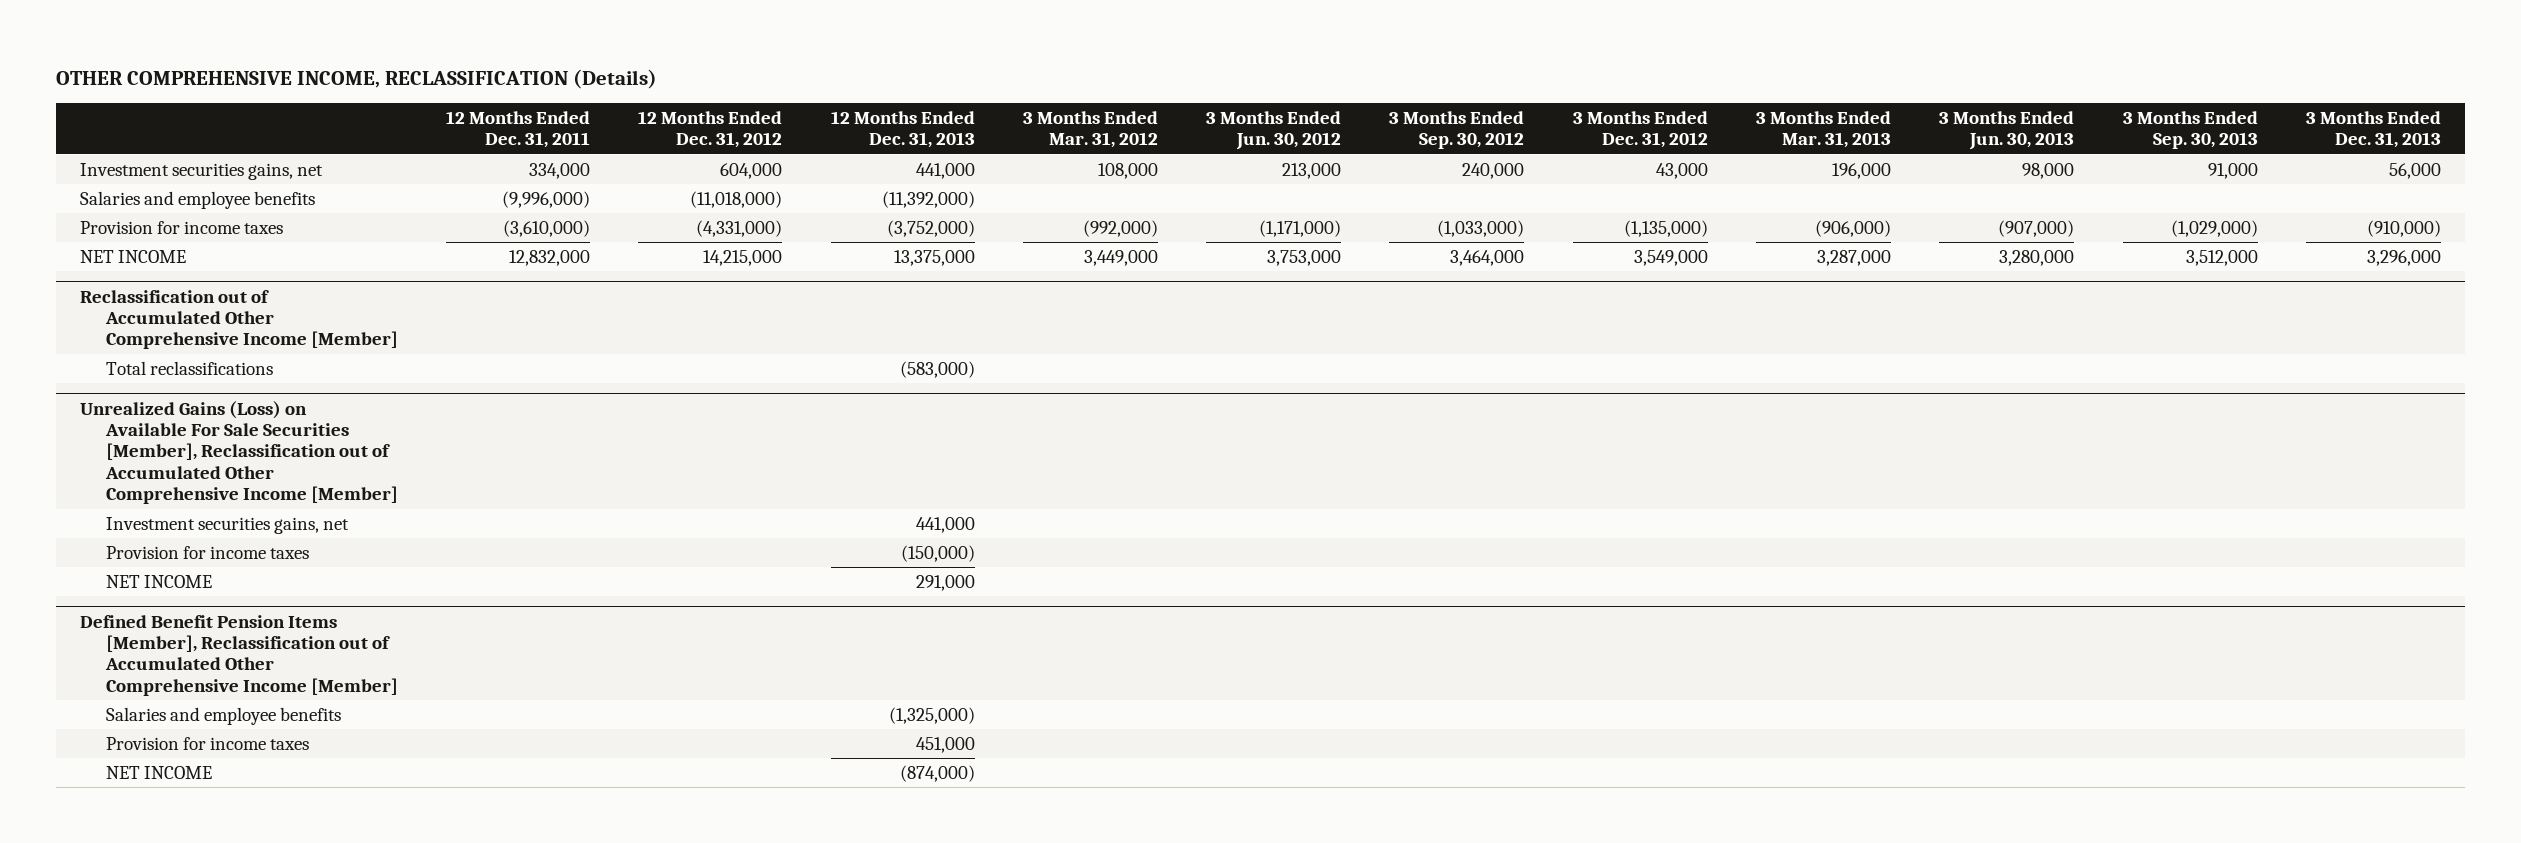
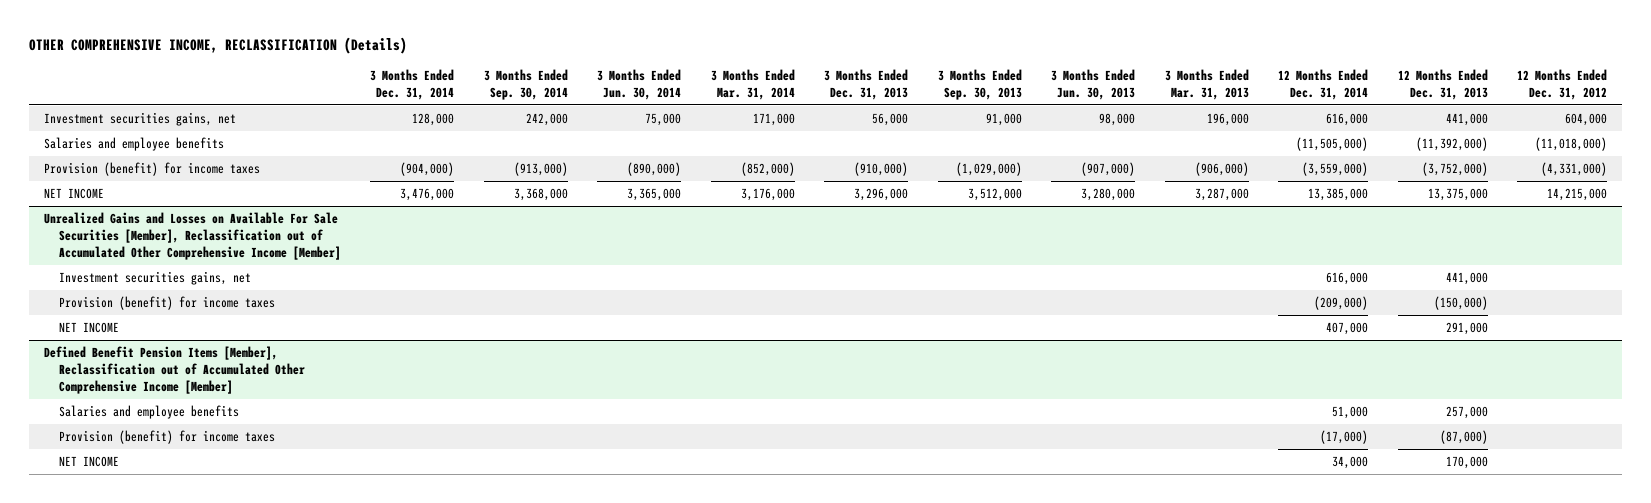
[445,110,590,149] 12 Months Ended Dec. 31, 2011 -> none
[1022,110,1158,149] 3 Months Ended Mar. 31, 2012 -> none
[1206,110,1342,151] 3 Months Ended Jun. 30, 2012 -> none
[1389,110,1525,150] 3 Months Ended Sep. 30, 2012 -> none
[1572,110,1708,149] 3 Months Ended Dec. 31, 2012 -> none
none -> [370,68,455,100] 3 Months Ended Dec. 31, 2014
none -> [483,68,568,100] 3 Months Ended Sep. 30, 2014
none -> [597,68,682,100] 3 Months Ended Jun. 30, 2014
none -> [710,68,795,100] 3 Months Ended Mar. 31, 2014
none -> [1278,68,1369,100] 12 Months Ended Dec. 31, 2014
[80,220,284,234] Provision for income taxes -> [43,162,260,177] Provision (benefit) for income taxes
[80,289,398,350] Reclassification out of Accumulated Other Comprehensive Income [Member] -> none
[105,360,273,375] Total reclassifications -> none
[80,400,398,505] Unrealized Gains (Loss) on Available For Sale Securities [Member], Reclassification out of Accumulated Other Comprehensive Income [Member] -> [43,212,341,260] Unrealized Gains and Losses on Available For Sale Securities [Member], Reclassification out of Accumulated Other Comprehensive Income [Member]
[105,545,309,559] Provision for income taxes -> [58,296,275,311] Provision (benefit) for income taxes
[888,706,975,724] (1,325,000) -> [1445,406,1488,420] 257,000
[105,736,309,750] Provision for income taxes -> [58,430,275,445] Provision (benefit) for income taxes
[915,736,975,753] 451,000 -> [1439,430,1488,445] (87,000)
[899,764,975,782] (874,000) -> [1445,456,1488,470] 170,000

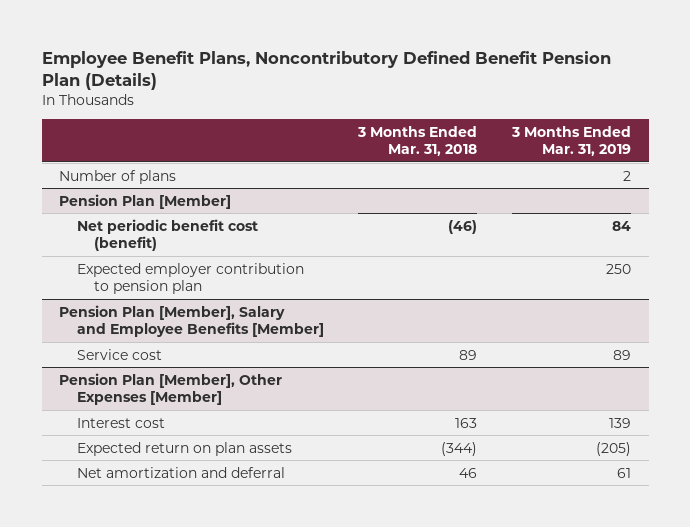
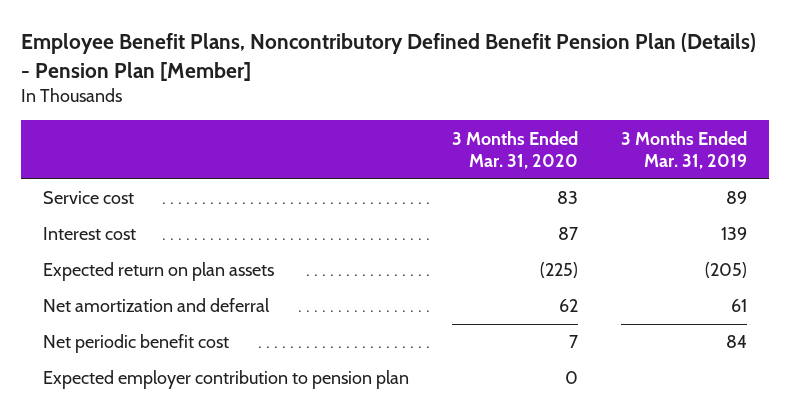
[41,50,611,90] Employee Benefit Plans, Noncontributory Defined Benefit Pension Plan (Details) -> [21,33,757,81] Employee Benefit Plans, Noncontributory Defined Benefit Pension Plan (Details) - Pension Plan [Member]
[357,125,478,157] 3 Months Ended Mar. 31, 2018 -> none
none -> [451,130,578,169] 3 Months Ended Mar. 31, 2020
[59,169,177,184] Number of plans -> none
[59,193,232,209] Pension Plan [Member] -> none
[76,218,258,251] Net periodic benefit cost (benefit) -> none
[76,262,304,294] Expected employer contribution to pension plan -> none
[59,304,324,337] Pension Plan [Member], Salary and Employee Benefits [Member] -> none
[59,372,283,405] Pension Plan [Member], Other Expenses [Member] -> none
none -> [42,334,229,354] Net periodic benefit cost
none -> [42,370,409,390] Expected employer contribution to pension plan

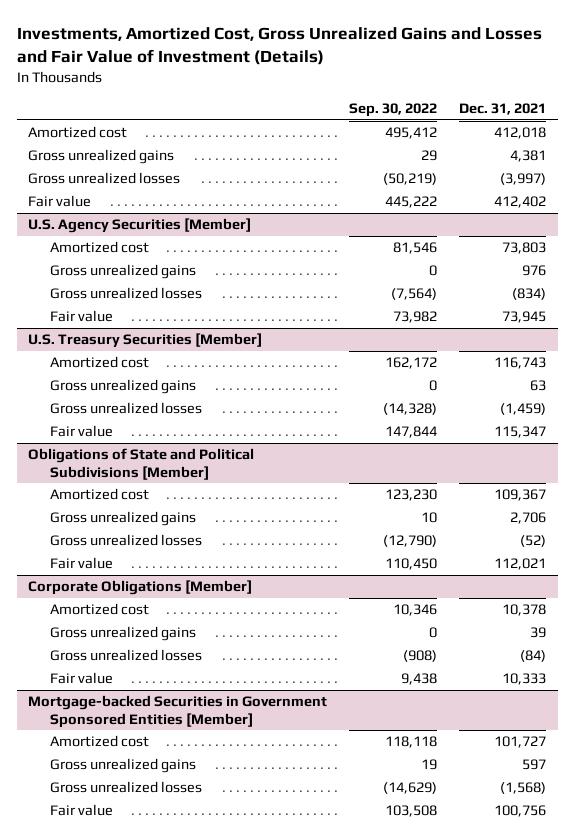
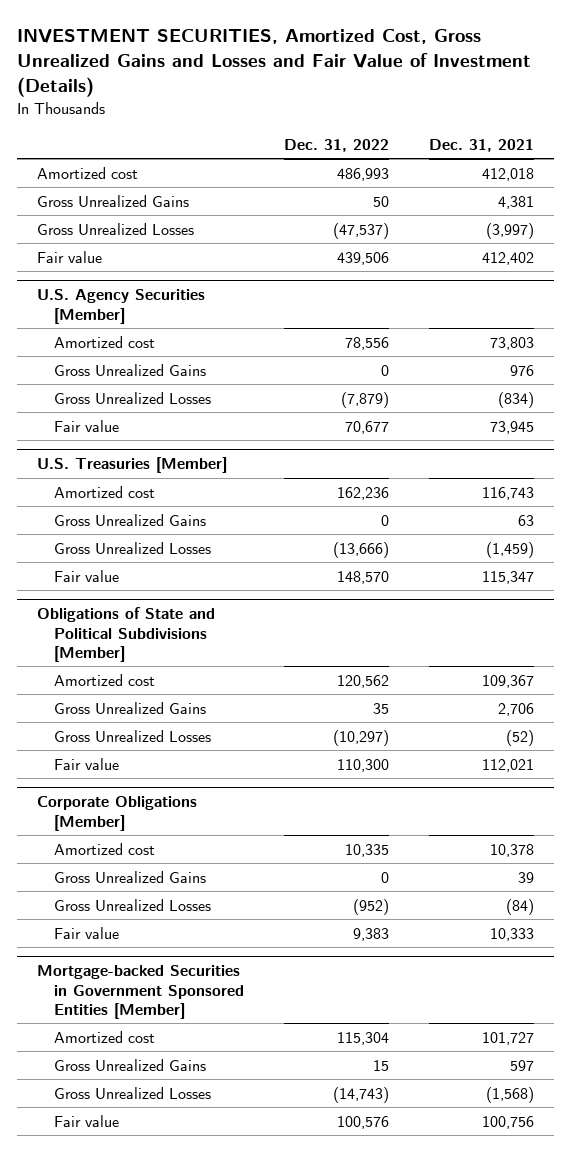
[16,27,542,66] Investments, Amortized Cost, Gross Unrealized Gains and Losses and Fair Value of Investment (Details) -> [16,28,531,97] INVESTMENT SECURITIES, Amortized Cost, Gross Unrealized Gains and Losses and Fair Value of Investment (Details)
[349,103,438,118] Sep. 30, 2022 -> none
none -> [283,138,389,152] Dec. 31, 2022
[27,149,174,165] Gross unrealized gains -> [36,194,189,207] Gross Unrealized Gains
[27,172,180,185] Gross unrealized losses -> [36,222,194,235] Gross Unrealized Losses
[49,264,196,280] Gross unrealized gains -> [53,363,206,376] Gross Unrealized Gains
[49,287,202,300] Gross unrealized losses -> [53,391,211,404] Gross Unrealized Losses
[27,333,262,349] U.S. Treasury Securities [Member] -> [36,457,227,474] U.S. Treasuries [Member]
[49,379,196,395] Gross unrealized gains -> [53,513,206,526] Gross Unrealized Gains
[49,402,202,415] Gross unrealized losses -> [53,541,211,554] Gross Unrealized Losses
[49,511,196,527] Gross unrealized gains -> [53,701,206,714] Gross Unrealized Gains
[49,534,202,547] Gross unrealized losses -> [53,729,211,742] Gross Unrealized Losses
[49,626,196,642] Gross unrealized gains -> [53,870,206,883] Gross Unrealized Gains
[49,649,202,662] Gross unrealized losses -> [53,898,211,911] Gross Unrealized Losses
[49,758,196,774] Gross unrealized gains -> [53,1058,206,1071] Gross Unrealized Gains
[49,781,202,794] Gross unrealized losses -> [53,1086,211,1099] Gross Unrealized Losses

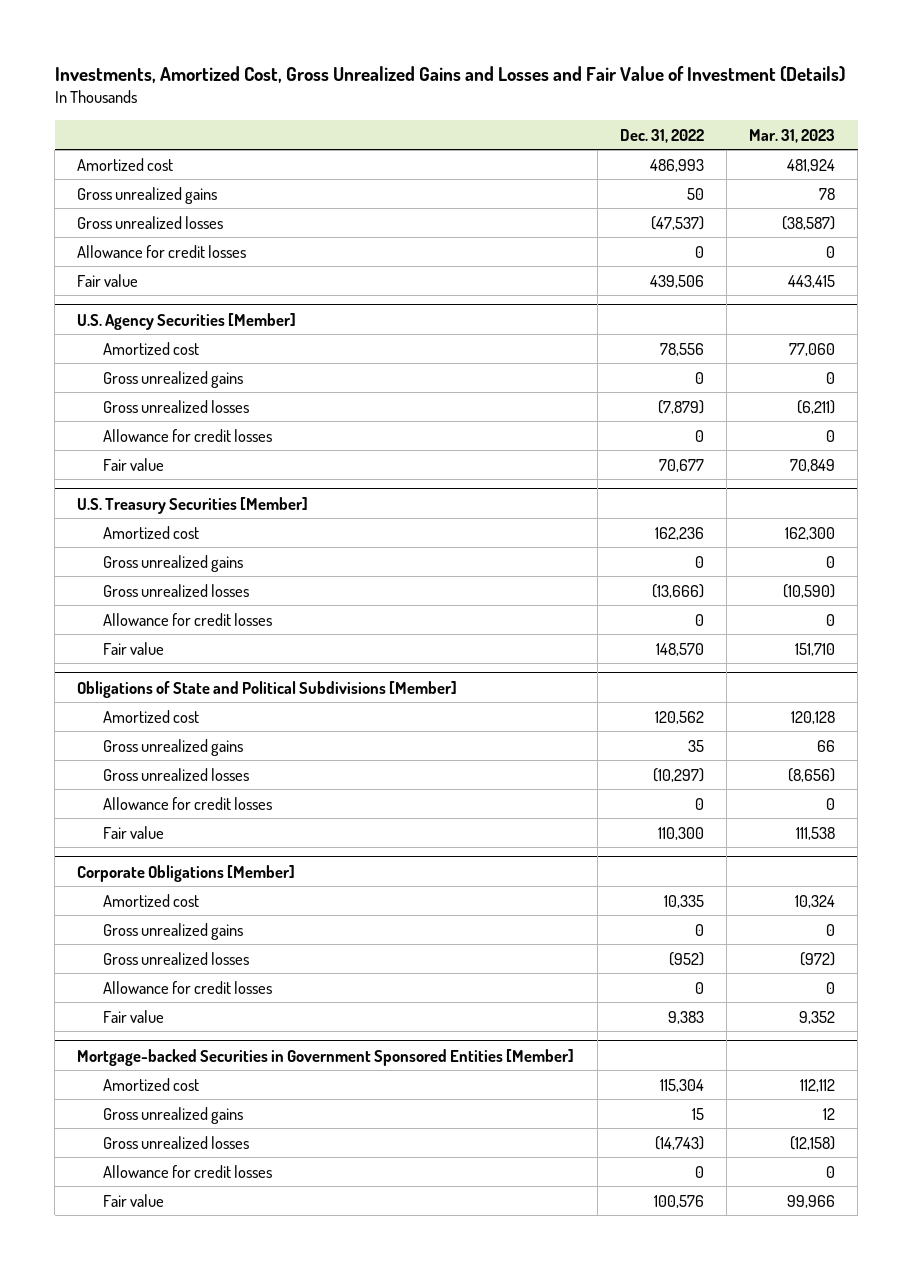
[16,28,531,97] INVESTMENT SECURITIES, Amortized Cost, Gross Unrealized Gains and Losses and Fair Value of Investment (Details) -> [54,65,845,83] Investments, Amortized Cost, Gross Unrealized Gains and Losses and Fair Value of Investment (Details)
[428,138,534,152] Dec. 31, 2021 -> none
none -> [748,128,835,143] Mar. 31, 2023
[36,194,189,207] Gross Unrealized Gains -> [77,186,218,204] Gross unrealized gains
[36,222,194,235] Gross Unrealized Losses -> [77,215,224,229] Gross unrealized losses
none -> [77,244,247,258] Allowance for credit losses
[53,363,206,376] Gross Unrealized Gains -> [102,370,243,388] Gross unrealized gains
[53,391,211,404] Gross Unrealized Losses -> [102,399,249,413] Gross unrealized losses
none -> [102,428,272,442] Allowance for credit losses
[36,457,227,474] U.S. Treasuries [Member] -> [77,496,309,514] U.S. Treasury Securities [Member]
[53,513,206,526] Gross Unrealized Gains -> [102,554,243,572] Gross unrealized gains
[53,541,211,554] Gross Unrealized Losses -> [102,583,249,597] Gross unrealized losses
none -> [102,612,272,626] Allowance for credit losses
[53,701,206,714] Gross Unrealized Gains -> [102,738,243,756] Gross unrealized gains
[53,729,211,742] Gross Unrealized Losses -> [102,767,249,781] Gross unrealized losses
none -> [102,796,272,810] Allowance for credit losses
[53,870,206,883] Gross Unrealized Gains -> [102,922,243,940] Gross unrealized gains
[53,898,211,911] Gross Unrealized Losses -> [102,951,249,965] Gross unrealized losses
none -> [102,980,272,994] Allowance for credit losses
[53,1058,206,1071] Gross Unrealized Gains -> [102,1106,243,1124] Gross unrealized gains
[53,1086,211,1099] Gross Unrealized Losses -> [102,1135,249,1149] Gross unrealized losses
none -> [102,1164,272,1178] Allowance for credit losses

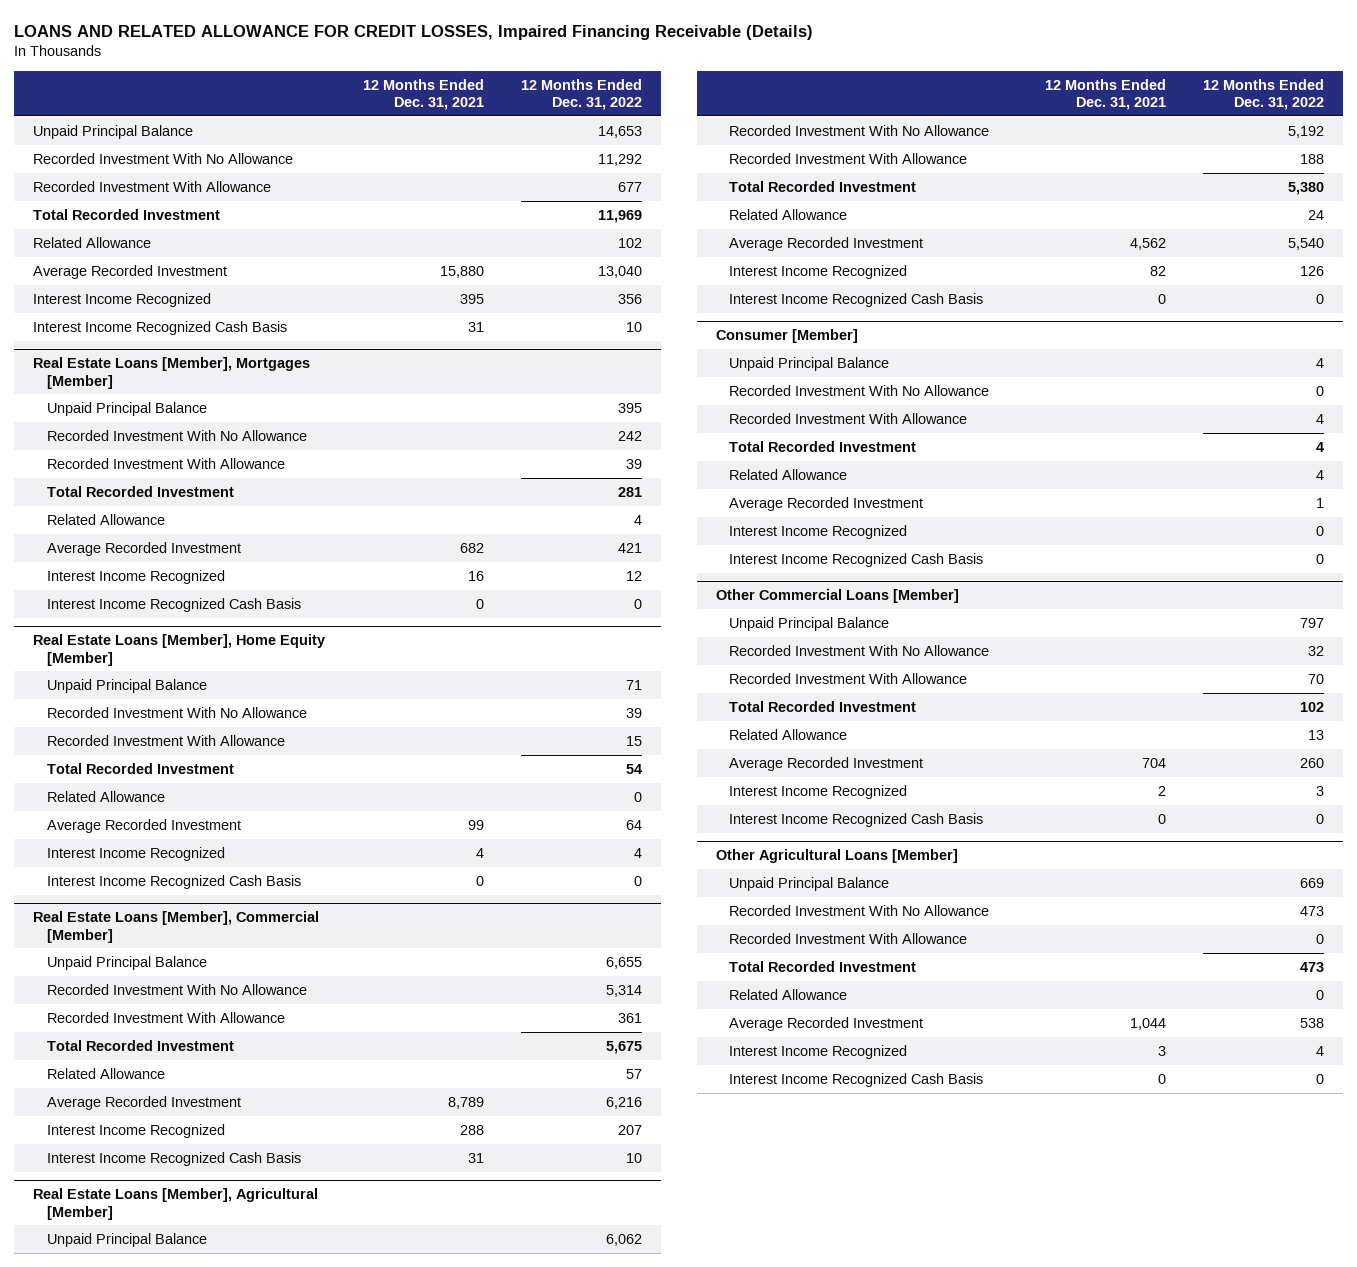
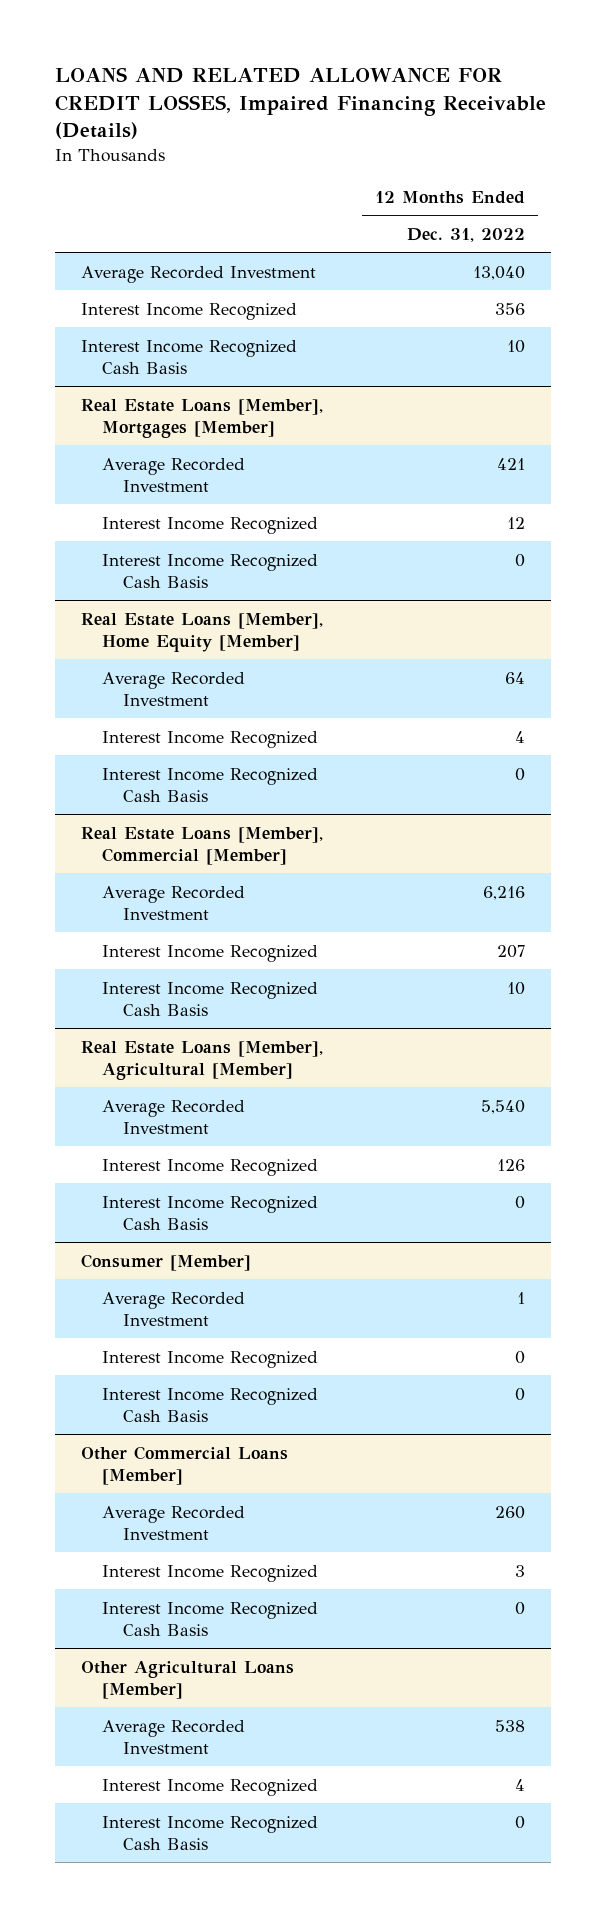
[362,78,484,110] 12 Months Ended Dec. 31, 2021 -> none
[33,124,194,139] Unpaid Principal Balance -> none
[33,152,294,164] Recorded Investment With No Allowance -> none
[33,180,272,192] Recorded Investment With Allowance -> none
[33,208,221,220] Total Recorded Investment -> none
[33,236,152,248] Related Allowance -> none
[46,401,207,416] Unpaid Principal Balance -> none
[46,429,307,441] Recorded Investment With No Allowance -> none
[46,457,285,469] Recorded Investment With Allowance -> none
[46,485,234,497] Total Recorded Investment -> none
[46,513,165,525] Related Allowance -> none
[46,678,207,693] Unpaid Principal Balance -> none
[46,706,307,718] Recorded Investment With No Allowance -> none
[46,734,285,746] Recorded Investment With Allowance -> none
[46,762,234,774] Total Recorded Investment -> none
[46,790,165,802] Related Allowance -> none
[46,955,207,970] Unpaid Principal Balance -> none
[46,983,307,995] Recorded Investment With No Allowance -> none
[46,1011,285,1023] Recorded Investment With Allowance -> none
[46,1039,234,1051] Total Recorded Investment -> none
[46,1067,165,1079] Related Allowance -> none
[46,1232,207,1247] Unpaid Principal Balance -> none
[729,124,990,136] Recorded Investment With No Allowance -> none
[729,152,968,164] Recorded Investment With Allowance -> none
[729,180,917,192] Total Recorded Investment -> none
[729,208,848,220] Related Allowance -> none
[729,356,890,371] Unpaid Principal Balance -> none
[729,384,990,396] Recorded Investment With No Allowance -> none
[729,412,968,424] Recorded Investment With Allowance -> none
[729,440,917,452] Total Recorded Investment -> none
[729,468,848,480] Related Allowance -> none
[729,616,890,631] Unpaid Principal Balance -> none
[729,644,990,656] Recorded Investment With No Allowance -> none
[729,672,968,684] Recorded Investment With Allowance -> none
[729,700,917,712] Total Recorded Investment -> none
[729,728,848,740] Related Allowance -> none
[729,876,890,891] Unpaid Principal Balance -> none
[729,904,990,916] Recorded Investment With No Allowance -> none
[729,932,968,944] Recorded Investment With Allowance -> none
[729,960,917,972] Total Recorded Investment -> none
[729,988,848,1000] Related Allowance -> none

